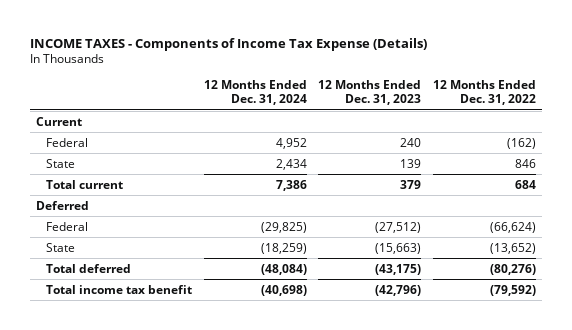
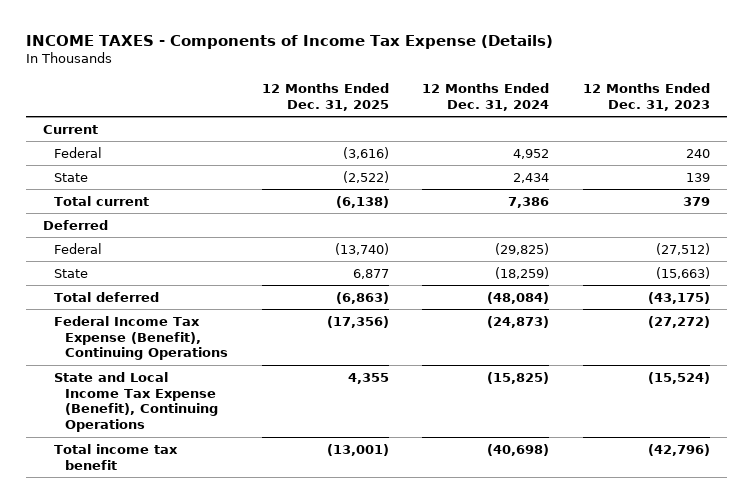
[432,79,536,106] 12 Months Ended Dec. 31, 2022 -> none
none -> [261,82,389,111] 12 Months Ended Dec. 31, 2025
none -> [54,315,228,361] Federal Income Tax Expense (Benefit), Continuing Operations
none -> [54,371,218,433] State and Local Income Tax Expense (Benefit), Continuing Operations

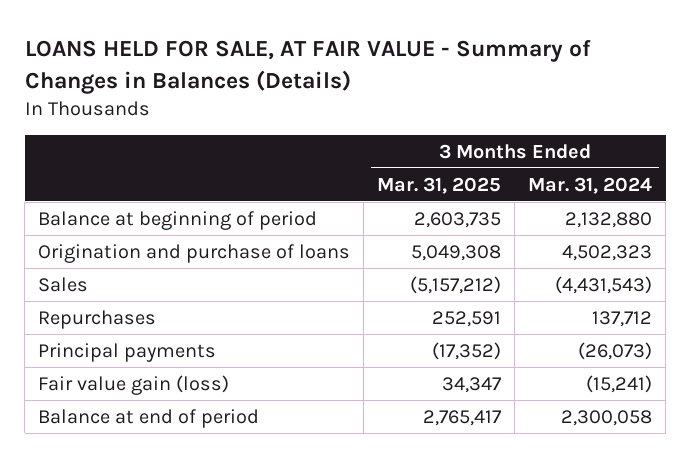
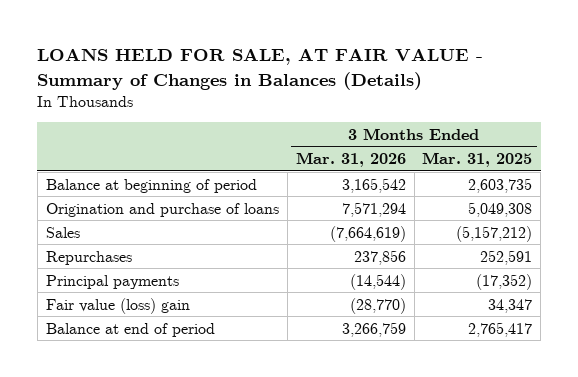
[528,176,653,194] Mar. 31, 2024 -> none
none -> [295,151,406,167] Mar. 31, 2026
[38,374,230,395] Fair value gain (loss) -> [45,297,190,314] Fair value (loss) gain

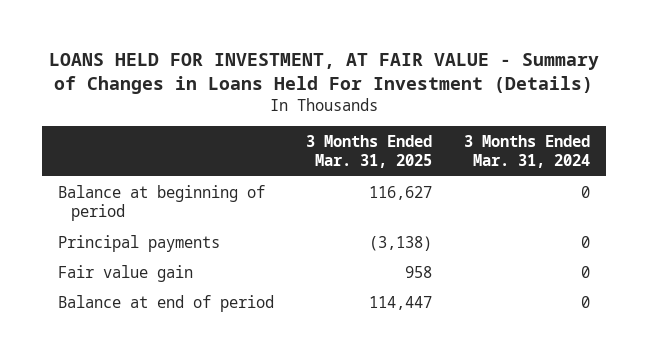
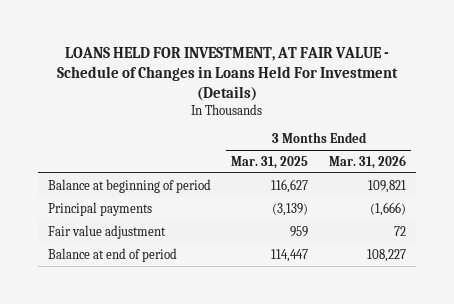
[48,52,599,94] LOANS HELD FOR INVESTMENT, AT FAIR VALUE - Summary of Changes in Loans Held For Investment (Details) -> [56,46,398,101] LOANS HELD FOR INVESTMENT, AT FAIR VALUE - Schedule of Changes in Loans Held For Investment (Details)
[464,134,591,169] 3 Months Ended Mar. 31, 2024 -> none
none -> [328,155,406,170] Mar. 31, 2026
[368,235,432,251] (3,138) -> [272,202,309,216] (3,139)
[57,264,193,282] Fair value gain -> [48,224,167,239] Fair value adjustment
[404,265,432,278] 958 -> [290,225,309,237] 959

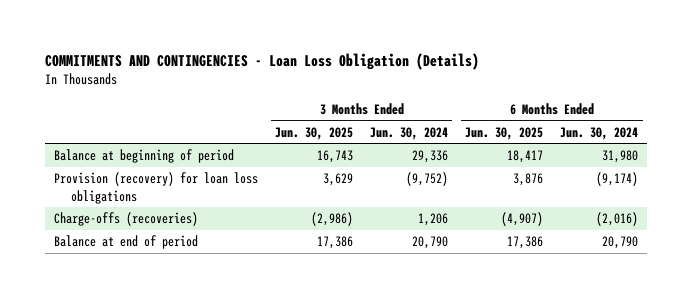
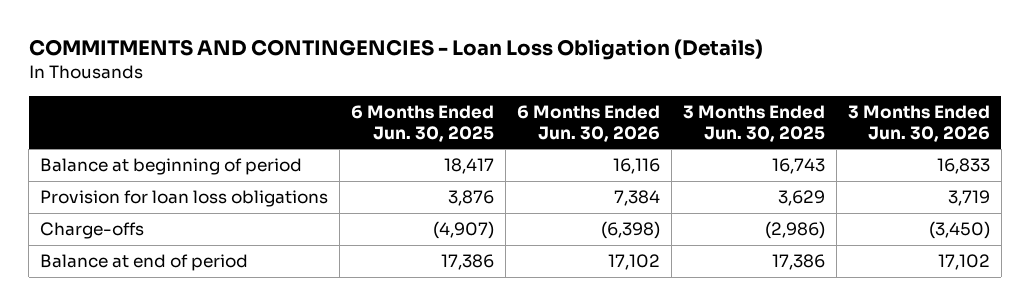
[370,126,449,140] Jun. 30, 2024 -> none
[560,126,639,140] Jun. 30, 2024 -> none
none -> [517,104,661,142] 6 Months Ended Jun. 30, 2026
none -> [847,104,990,142] 3 Months Ended Jun. 30, 2026
[53,172,258,204] Provision (recovery) for loan loss obligations -> [40,190,329,208] Provision for loan loss obligations
[53,212,198,227] Charge-offs (recoveries) -> [40,222,145,240] Charge-offs

